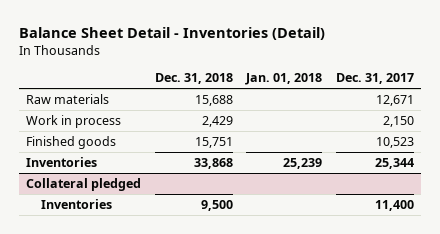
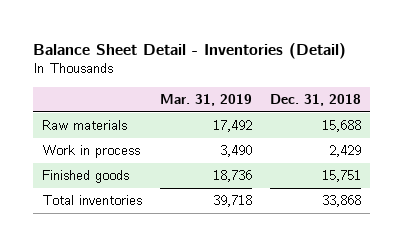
[245,73,323,86] Jan. 01, 2018 -> none
[335,73,414,85] Dec. 31, 2017 -> none
none -> [160,94,253,107] Mar. 31, 2019
[25,177,141,191] Collateral pledged -> none
[40,198,112,209] Inventories -> none
[25,156,97,167] Inventories -> [42,195,143,206] Total inventories

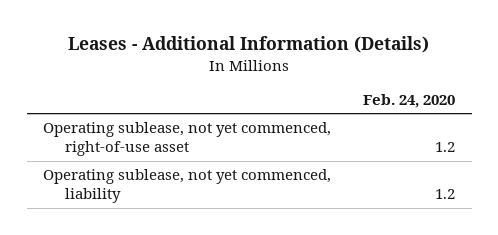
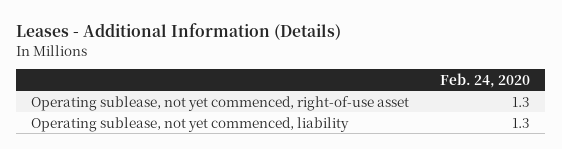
[435,142,456,153] 1.2 -> [512,96,531,107] 1.3
[435,189,456,200] 1.2 -> [512,117,531,128] 1.3

